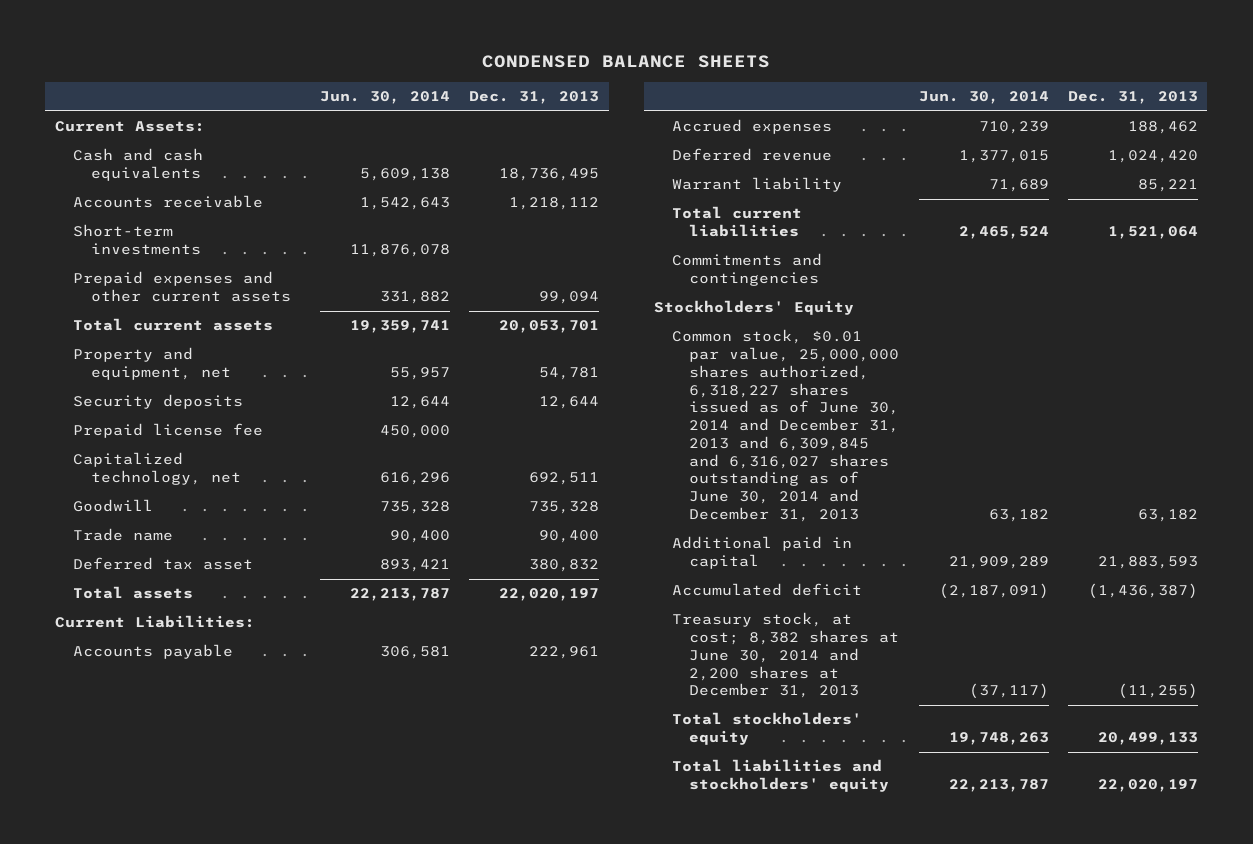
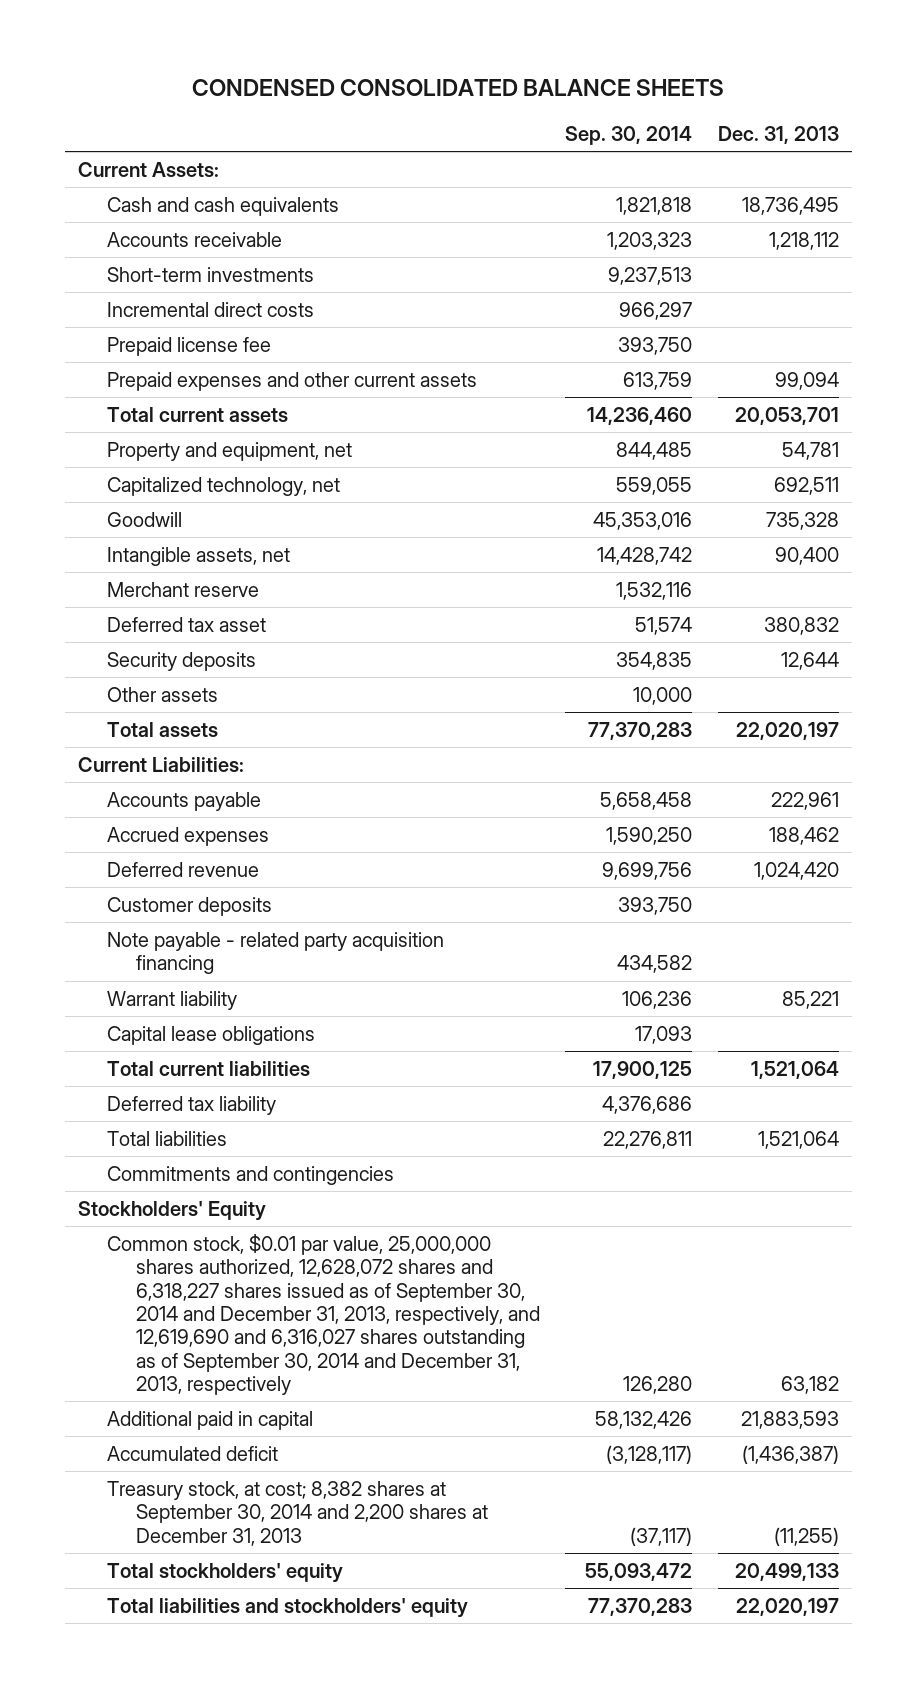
[482,55,771,69] CONDENSED BALANCE SHEETS -> [192,78,725,96] CONDENSED CONSOLIDATED BALANCE SHEETS
[319,91,450,105] Jun. 30, 2014 -> none
none -> [565,125,693,145] Sep. 30, 2014
none -> [106,301,314,317] Incremental direct costs
[72,423,263,439] Prepaid license fee -> [106,336,271,356] Prepaid license fee
[72,528,173,542] Trade name -> none
none -> [106,546,290,566] Intangible assets, net
none -> [106,581,259,597] Merchant reserve
[72,394,243,410] Security deposits -> [106,651,256,671] Security deposits
none -> [106,686,218,702] Other assets
none -> [106,896,272,916] Customer deposits
none -> [106,931,444,975] Note payable - related party acquisition financing
none -> [106,1025,315,1045] Capital lease obligations
none -> [106,1095,276,1115] Deferred tax liability
none -> [106,1130,227,1146] Total liabilities
[671,329,900,522] Common stock, $0.01 par value, 25,000,000 shares authorized, 6,318,227 shares issued as of June 30, 2014 and December 31, 2013 and 6,309,845 and 6,316,027 shares outstanding as of June 30, 2014 and December 31, 2013 -> [106,1233,540,1395] Common stock, $0.01 par value, 25,000,000 shares authorized, 12,628,072 shares and 6,318,227 shares issued as of September 30, 2014 and December 31, 2013, respectively, and 12,619,690 and 6,316,027 shares outstanding as of September 30, 2014 and December 31, 2013, respectively
[671,612,900,699] Treasury stock, at cost; 8,382 shares at June 30, 2014 and 2,200 shares at December 31, 2013 -> [106,1480,488,1546] Treasury stock, at cost; 8,382 shares at September 30, 2014 and 2,200 shares at December 31, 2013

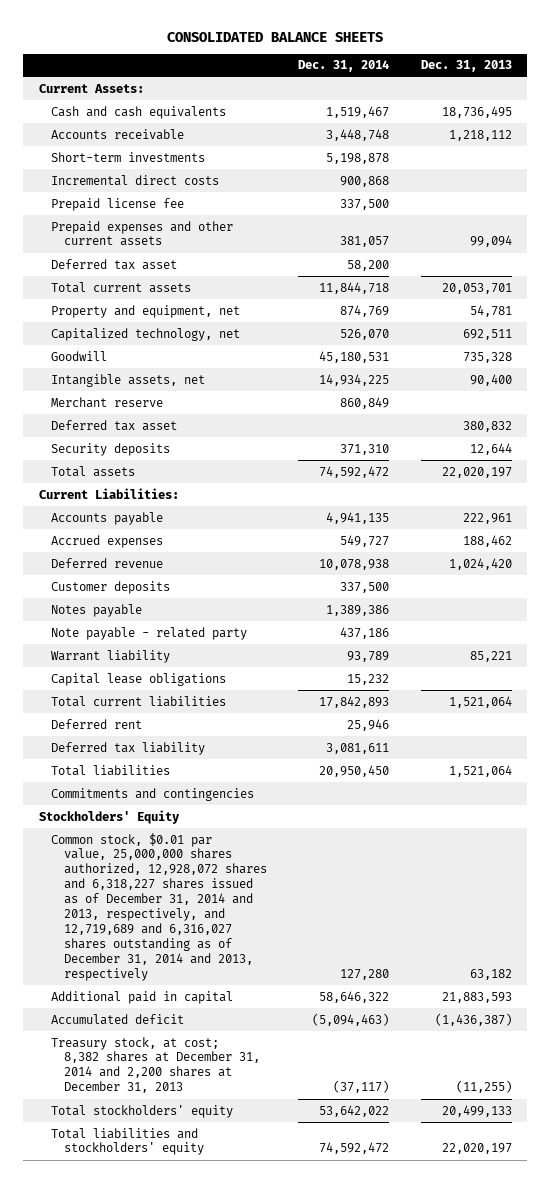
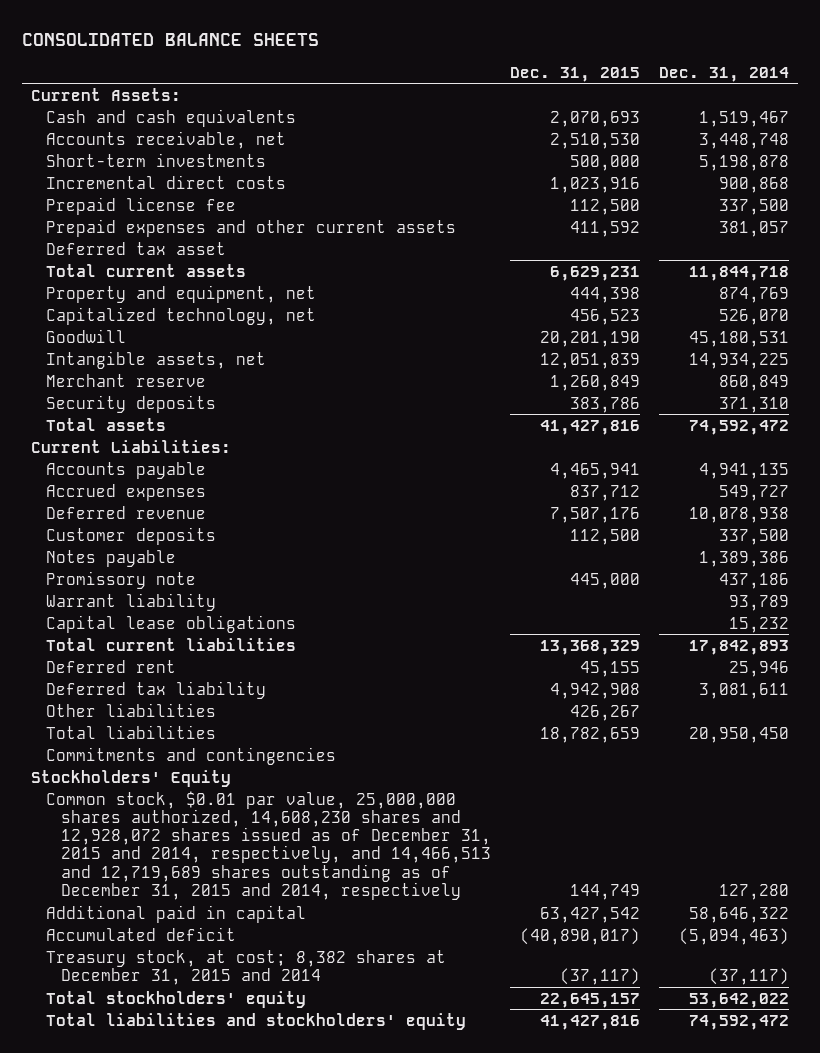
[420,60,512,73] Dec. 31, 2013 -> none
none -> [509,66,640,82] Dec. 31, 2015
[51,128,185,140] Accounts receivable -> [45,130,286,149] Accounts receivable, net
[51,258,178,270] Deferred tax asset -> none
[51,419,178,431] Deferred tax asset -> [45,241,226,255] Deferred tax asset
[51,626,248,640] Note payable - related party -> [45,570,196,589] Promissory note
none -> [45,702,216,717] Other liabilities
[51,832,267,982] Common stock, $0.01 par value, 25,000,000 shares authorized, 12,928,072 shares and 6,318,227 shares issued as of December 31, 2014 and 2013, respectively, and 12,719,689 and 6,316,027 shares outstanding as of December 31, 2014 and 2013, respectively -> [45,790,491,900] Common stock, $0.01 par value, 25,000,000 shares authorized, 14,608,230 shares and 12,928,072 shares issued as of December 31, 2015 and 2014, respectively, and 14,466,513 and 12,719,689 shares outstanding as of December 31, 2015 and 2014, respectively
[51,1036,260,1094] Treasury stock, at cost; 8,382 shares at December 31, 2014 and 2,200 shares at December 31, 2013 -> [45,949,446,985] Treasury stock, at cost; 8,382 shares at December 31, 2015 and 2014

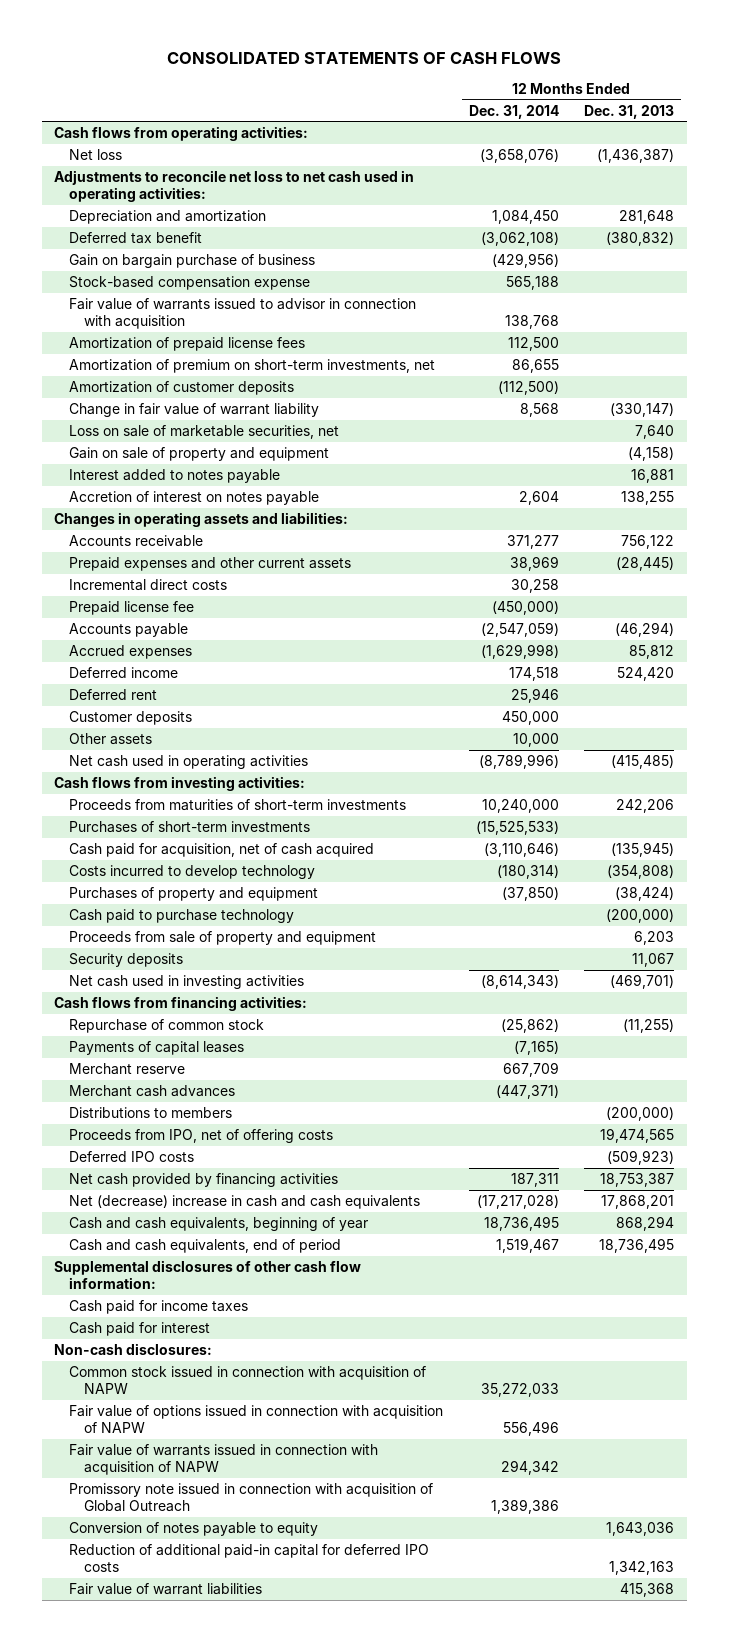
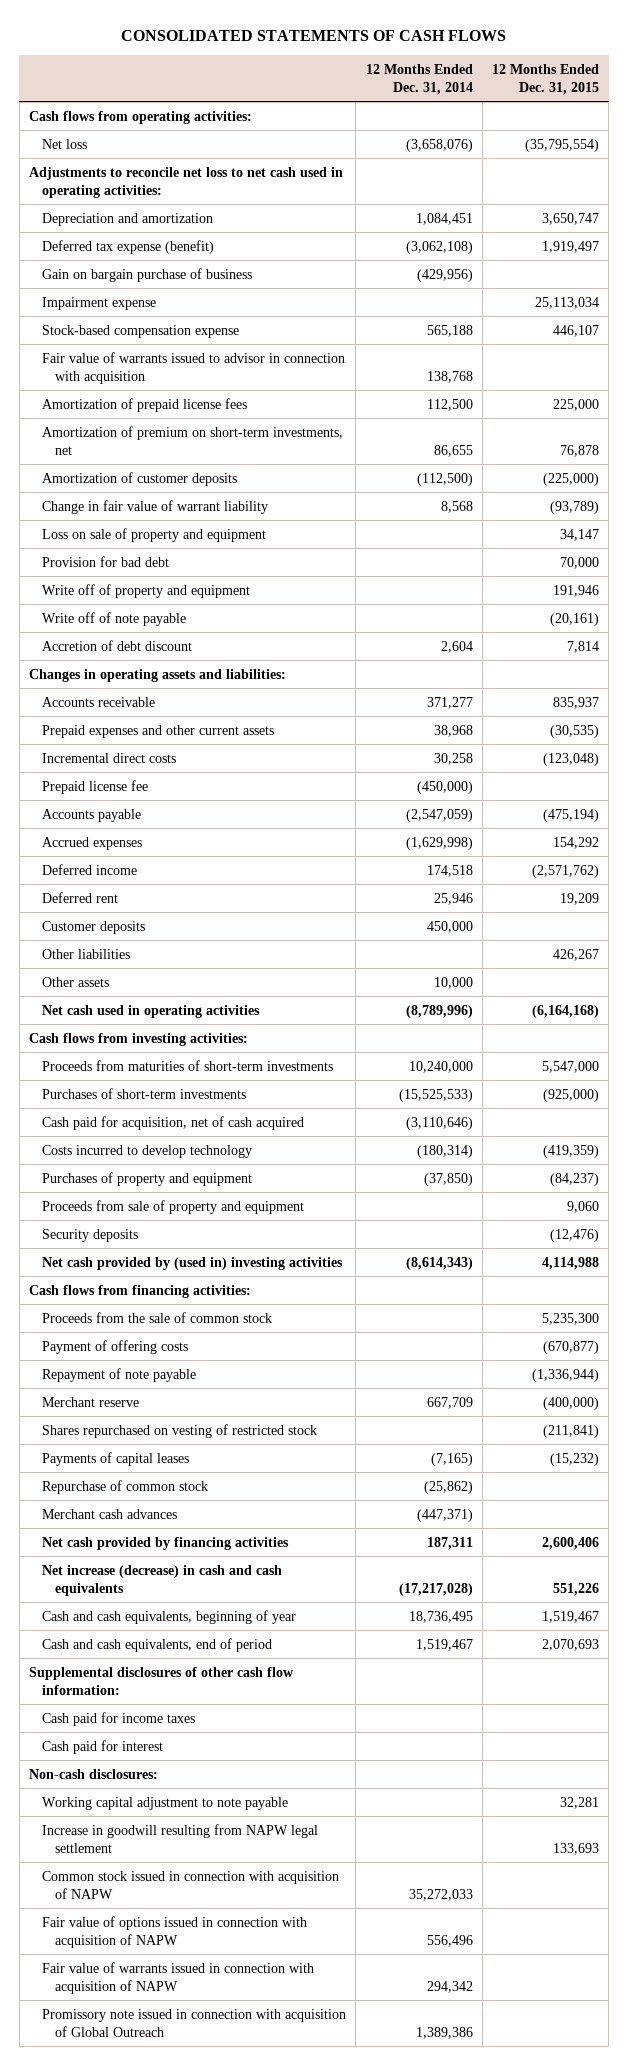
[584,104,675,119] Dec. 31, 2013 -> none
none -> [492,63,600,95] 12 Months Ended Dec. 31, 2015
[491,210,559,225] 1,084,450 -> [415,212,473,225] 1,084,451
[68,232,202,245] Deferred tax benefit -> [42,239,215,254] Deferred tax expense (benefit)
none -> [42,296,157,310] Impairment expense
[68,425,339,440] Loss on sale of marketable securities, net -> none
[68,469,280,484] Interest added to notes payable -> none
[68,447,329,462] Gain on sale of property and equipment -> [42,527,267,542] Loss on sale of property and equipment
none -> [42,555,170,567] Provision for bad debt
none -> [42,583,251,598] Write off of property and equipment
none -> [42,611,187,626] Write off of note payable
[68,491,319,506] Accretion of interest on notes payable -> [42,639,193,651] Accretion of debt discount
[509,556,559,572] 38,969 -> [433,724,473,737] 38,968
none -> [42,948,131,959] Other liabilities
[68,909,294,924] Cash paid to purchase technology -> none
[68,975,304,990] Net cash used in investing activities -> [42,1256,344,1270] Net cash provided by (used in) investing activities
none -> [42,1311,273,1323] Proceeds from the sale of common stock
none -> [42,1339,189,1354] Payment of offering costs
none -> [42,1367,197,1382] Repayment of note payable
none -> [42,1423,318,1438] Shares repurchased on vesting of restricted stock
[68,1041,244,1056] Payments of capital leases -> [42,1451,190,1466] Payments of capital leases
[68,1019,264,1034] Repurchase of common stock -> [42,1479,209,1494] Repurchase of common stock
[68,1107,232,1119] Distributions to members -> none
[68,1129,333,1144] Proceeds from IPO, net of offering costs -> none
[68,1151,194,1163] Deferred IPO costs -> none
[68,1195,420,1210] Net (decrease) increase in cash and cash equivalents -> [42,1564,283,1596] Net increase (decrease) in cash and cash equivalents
none -> [42,1796,289,1810] Working capital adjustment to note payable
none -> [42,1823,319,1853] Increase in goodwill resulting from NAPW legal settlement
[68,1522,318,1537] Conversion of notes payable to equity -> none
[68,1544,429,1573] Reduction of additional paid-in capital for deferred IPO costs -> none
[68,1583,262,1596] Fair value of warrant liabilities -> none

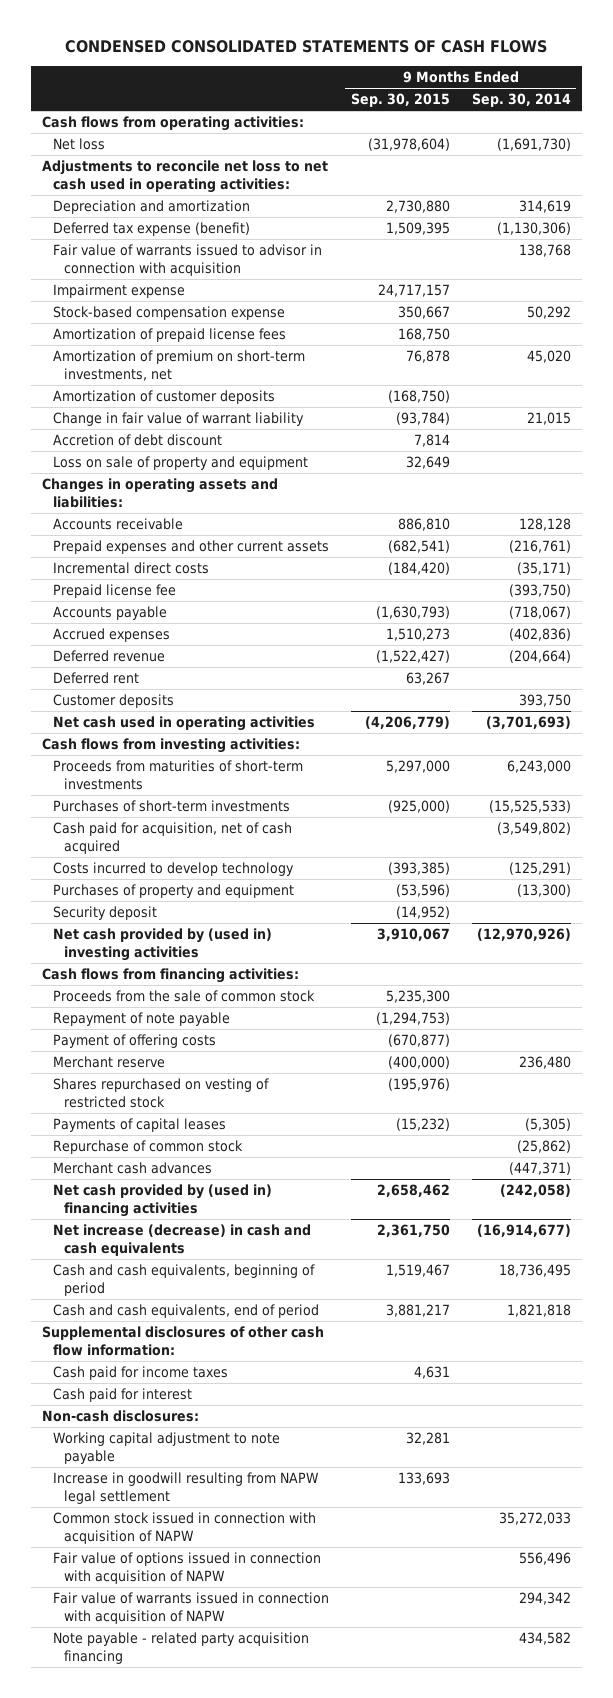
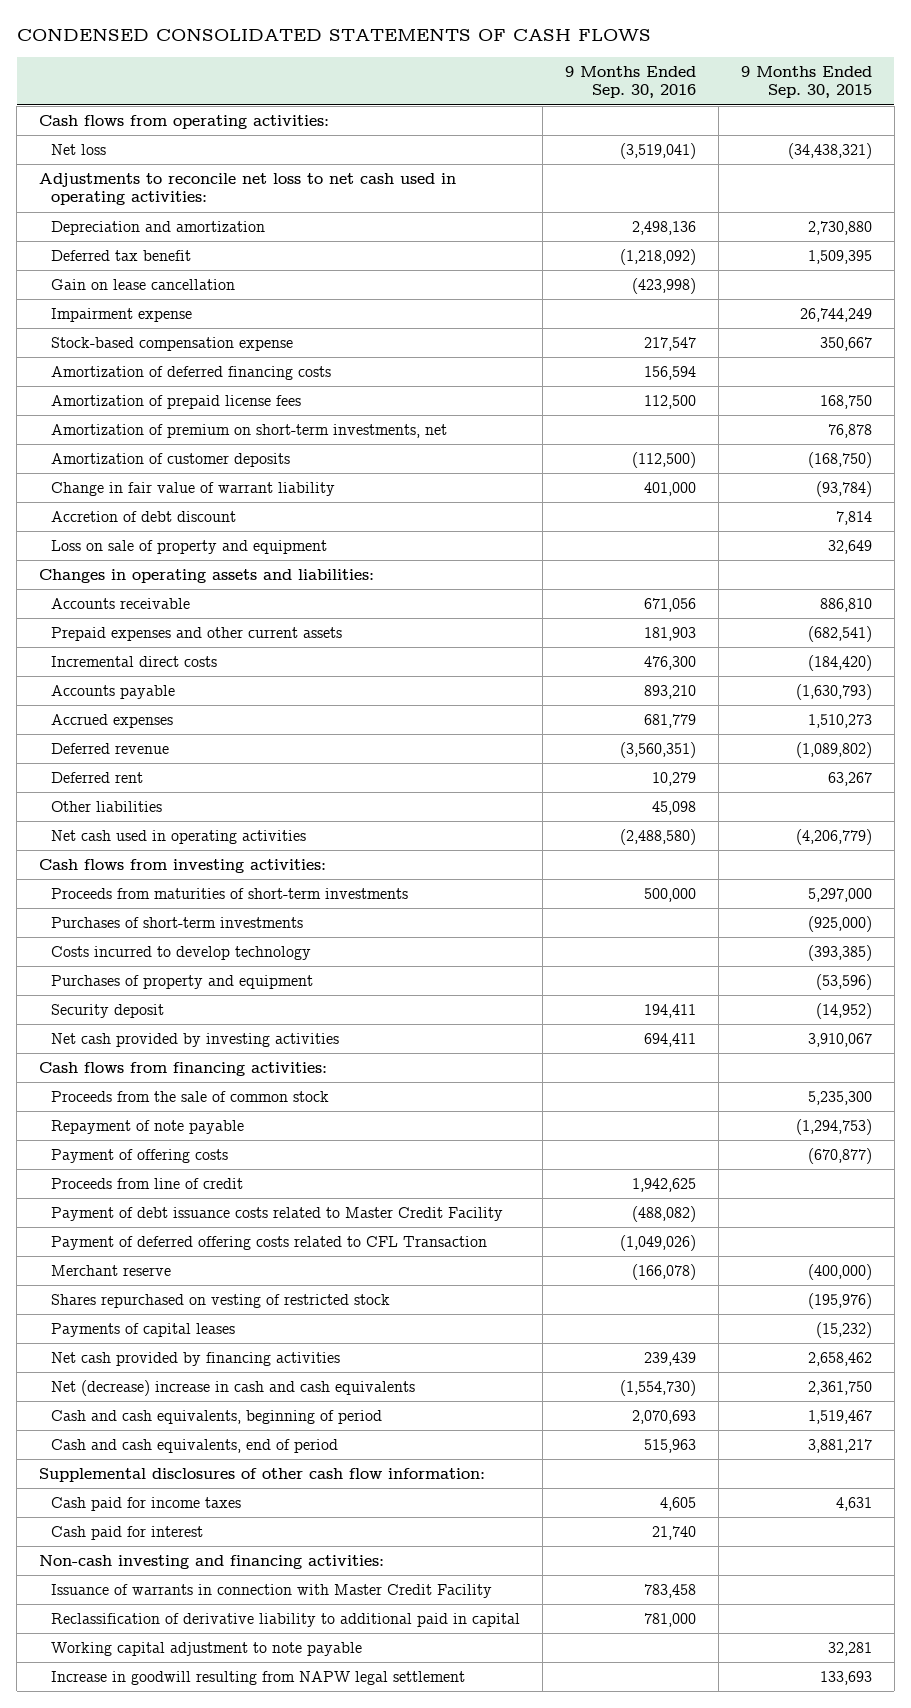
[471,93,571,108] Sep. 30, 2014 -> none
none -> [564,66,696,99] 9 Months Ended Sep. 30, 2016
[367,138,450,152] (31,978,604) -> [787,143,872,160] (34,438,321)
[52,244,322,276] Fair value of warrants issued to advisor in connection with acquisition -> none
[52,222,250,237] Deferred tax expense (benefit) -> [50,250,191,262] Deferred tax benefit
none -> [50,279,235,291] Gain on lease cancellation
[377,284,450,298] 24,717,157 -> [799,308,872,323] 26,744,249
none -> [50,366,331,381] Amortization of deferred financing costs
[52,584,176,599] Prepaid license fee -> none
[375,650,450,664] (1,522,427) -> [795,742,872,759] (1,089,802)
[52,694,174,709] Customer deposits -> none
none -> [50,801,162,813] Other liabilities
[52,822,292,854] Cash paid for acquisition, net of cash acquired -> none
[52,928,272,961] Net cash provided by (used in) investing activities -> [50,1033,339,1048] Net cash provided by investing activities
none -> [50,1178,243,1190] Proceeds from line of credit
none -> [50,1207,503,1222] Payment of debt issuance costs related to Master Credit Facility
none -> [50,1236,487,1251] Payment of deferred offering costs related to CFL Transaction
[52,1140,243,1155] Repurchase of common stock -> none
[52,1162,212,1175] Merchant cash advances -> none
[52,1184,272,1217] Net cash provided by (used in) financing activities -> [50,1352,340,1367] Net cash provided by financing activities
[52,1224,311,1256] Net increase (decrease) in cash and cash equivalents -> [50,1380,415,1397] Net (decrease) increase in cash and cash equivalents
[41,1410,199,1423] Non-cash disclosures: -> [39,1555,385,1570] Non-cash investing and financing activities:
none -> [50,1584,492,1599] Issuance of warrants in connection with Master Credit Facility
none -> [50,1613,520,1628] Reclassification of derivative liability to additional paid in capital
[52,1512,316,1544] Common stock issued in connection with acquisition of NAPW -> none
[52,1552,321,1584] Fair value of options issued in connection with acquisition of NAPW -> none
[52,1592,329,1624] Fair value of warrants issued in connection with acquisition of NAPW -> none
[52,1632,309,1664] Note payable - related party acquisition financing -> none

